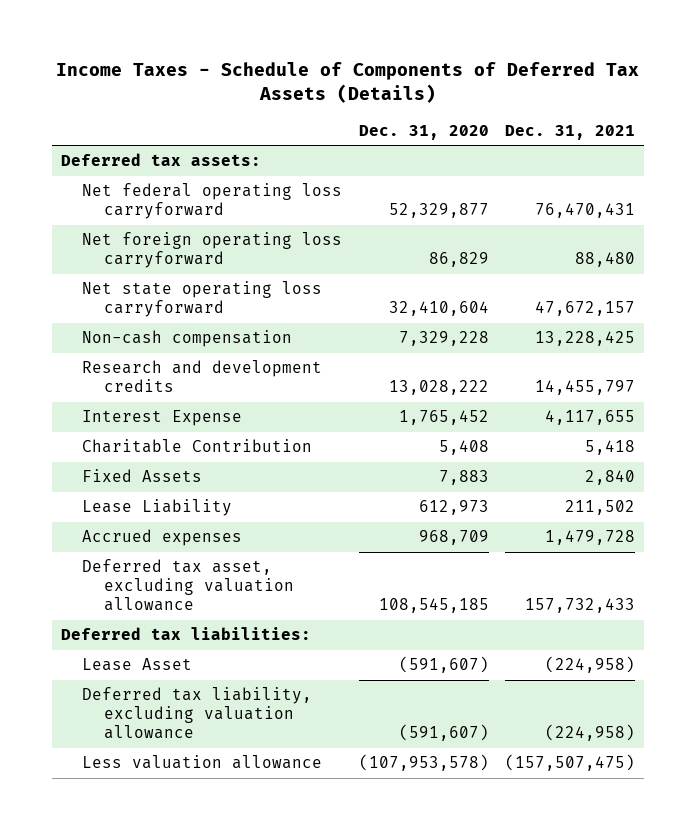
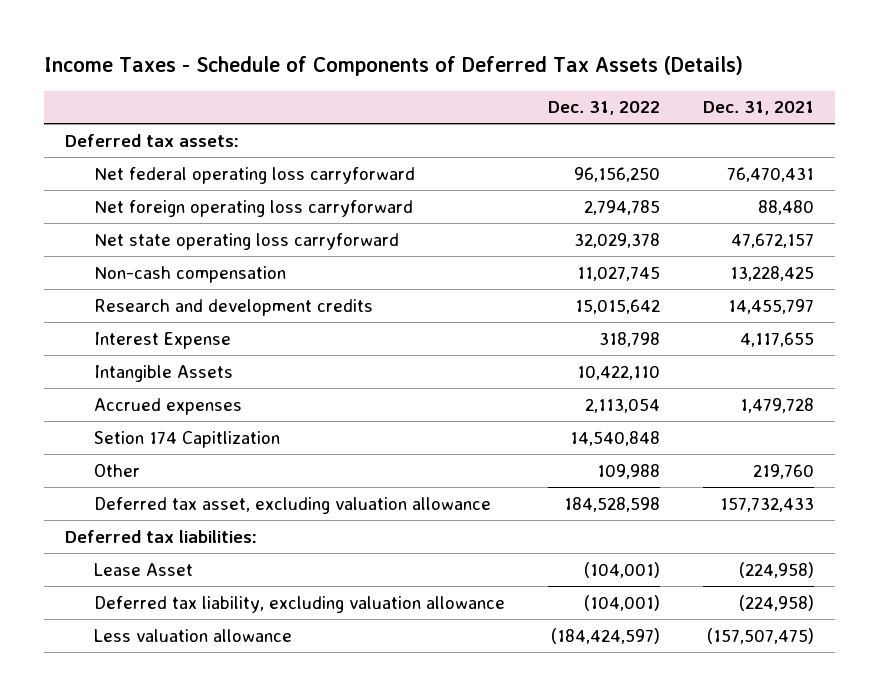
[358,124,489,140] Dec. 31, 2020 -> none
none -> [548,101,661,116] Dec. 31, 2022
[82,439,313,454] Charitable Contribution -> none
[82,469,203,483] Fixed Assets -> none
[82,499,233,517] Lease Liability -> none
none -> [94,364,234,382] Intangible Assets
none -> [94,430,281,448] Setion 174 Capitlization
none -> [94,463,141,477] Other

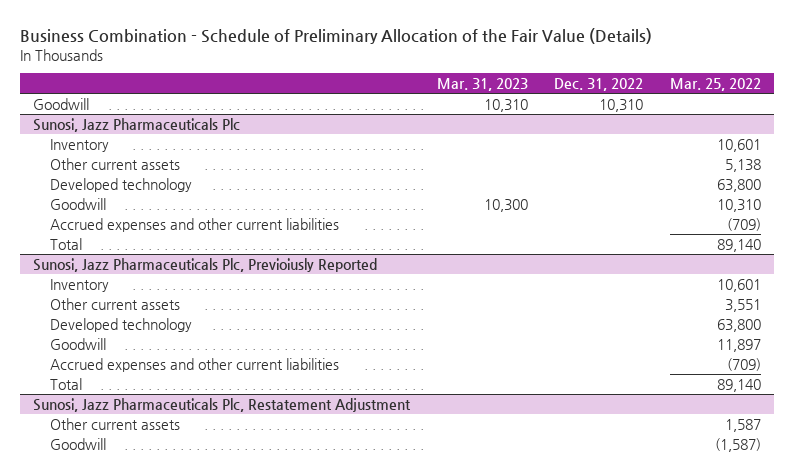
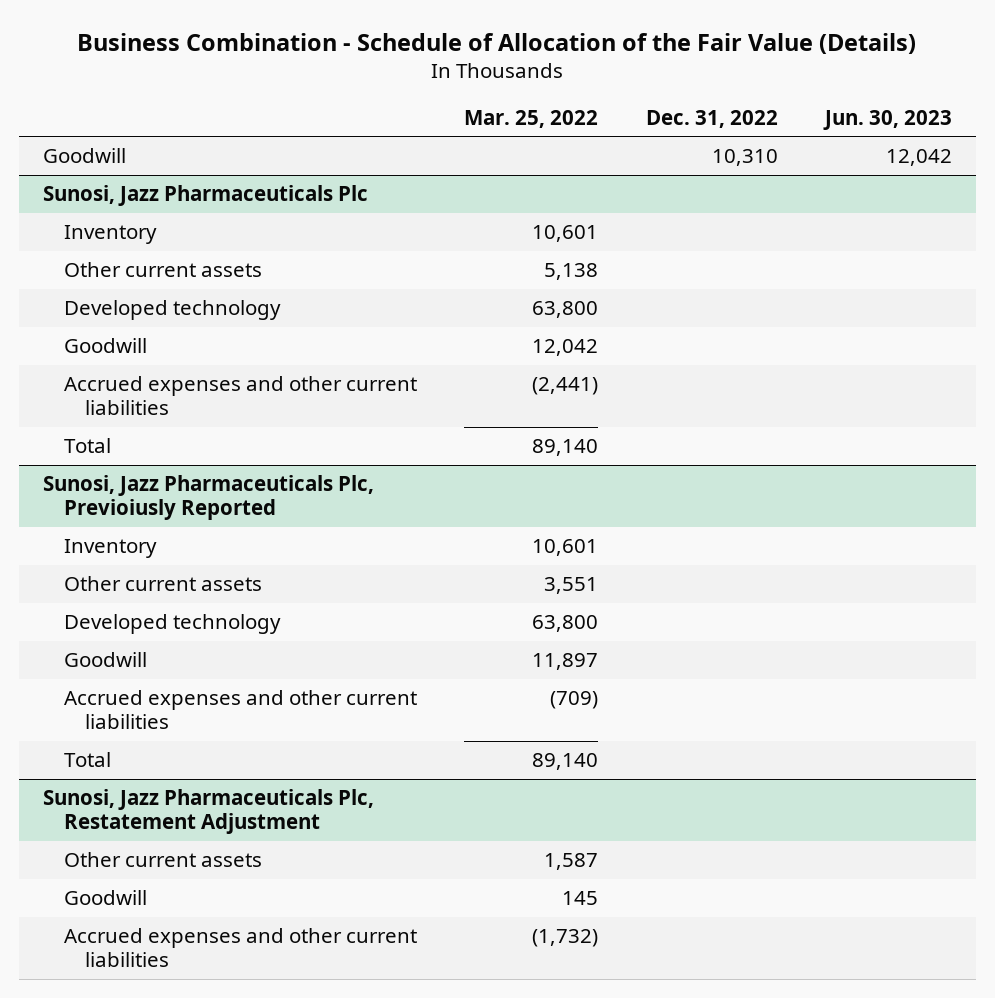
[20,28,653,45] Business Combination - Schedule of Preliminary Allocation of the Fair Value (Details) -> [77,32,917,54] Business Combination - Schedule of Allocation of the Fair Value (Details)
[436,78,528,92] Mar. 31, 2023 -> none
none -> [823,109,953,130] Jun. 30, 2023
[716,198,761,212] 10,310 -> [532,339,599,357] 12,042
[726,217,761,231] (709) -> [532,377,599,396] (2,441)
[714,437,761,452] (1,587) -> [562,891,599,906] 145
none -> [64,928,418,968] Accrued expenses and other current liabilities

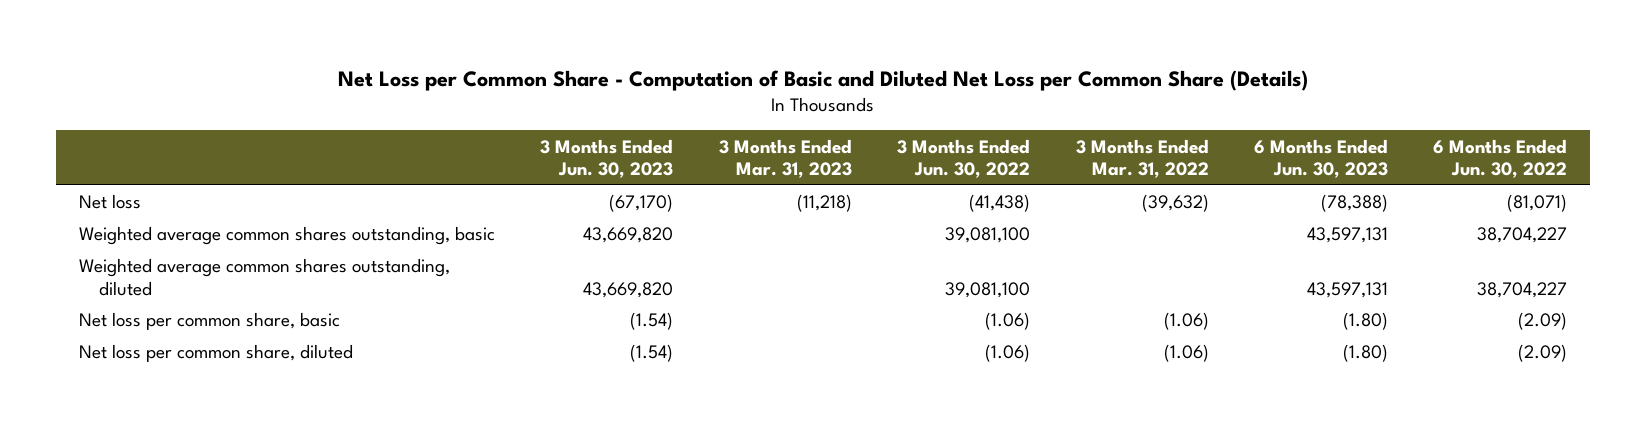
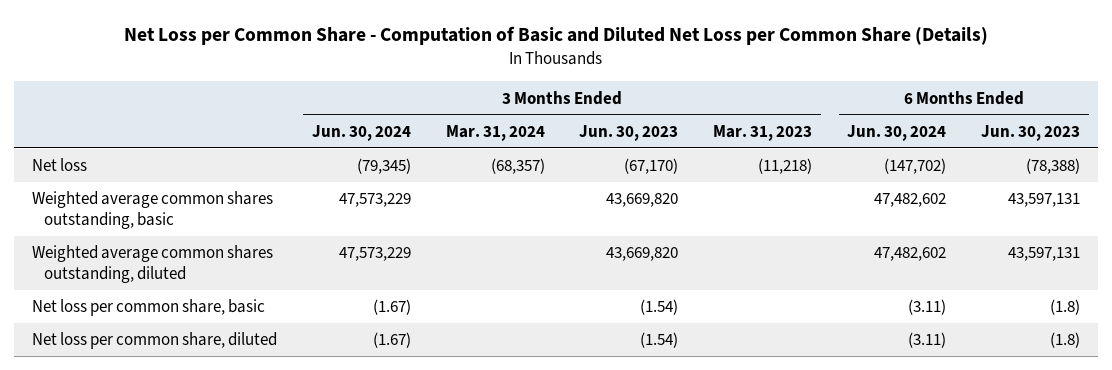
[897,138,1031,178] 3 Months Ended Jun. 30, 2022 -> none
[1075,138,1209,178] 3 Months Ended Mar. 31, 2022 -> none
[1433,138,1568,178] 6 Months Ended Jun. 30, 2022 -> none
none -> [311,124,411,141] Jun. 30, 2024
none -> [445,124,545,141] Mar. 31, 2024
none -> [847,124,947,141] Jun. 30, 2024
[1342,312,1388,331] (1.80) -> [1050,299,1081,316] (1.8)
[1342,344,1388,363] (1.80) -> [1050,332,1081,349] (1.8)

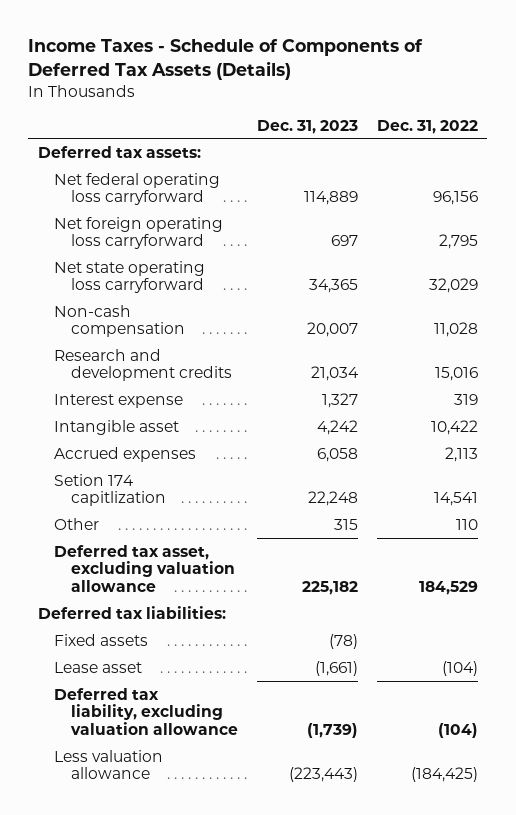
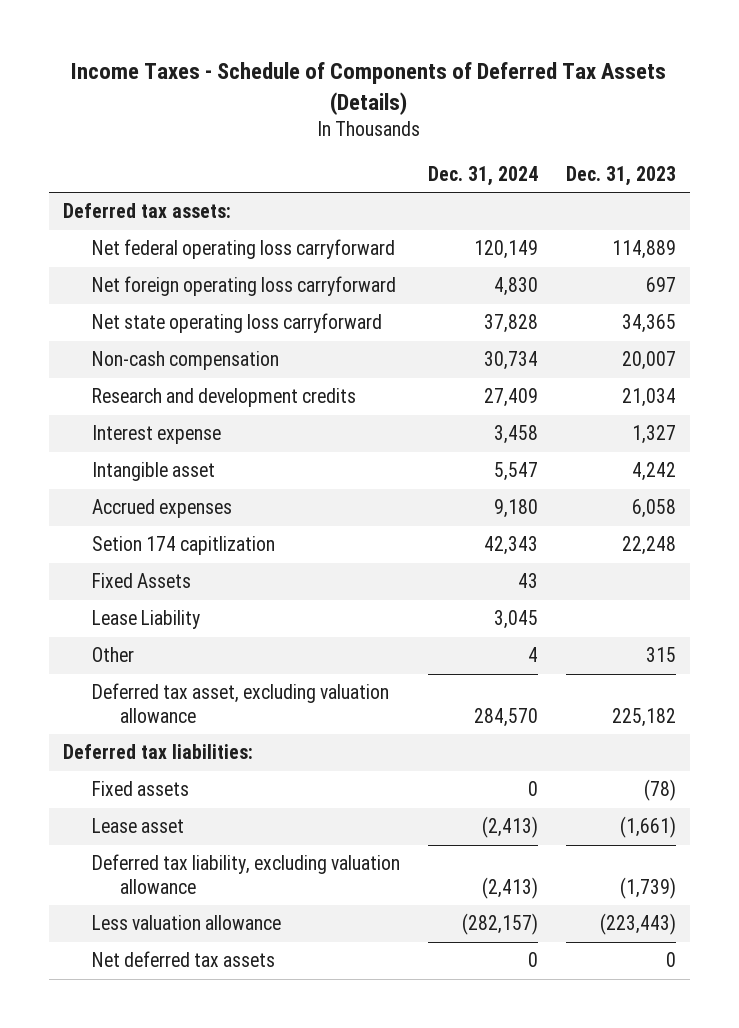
[376,119,478,134] Dec. 31, 2022 -> none
none -> [427,165,538,186] Dec. 31, 2024
none -> [91,573,191,589] Fixed Assets
none -> [91,610,200,630] Lease Liability
none -> [91,951,275,968] Net deferred tax assets

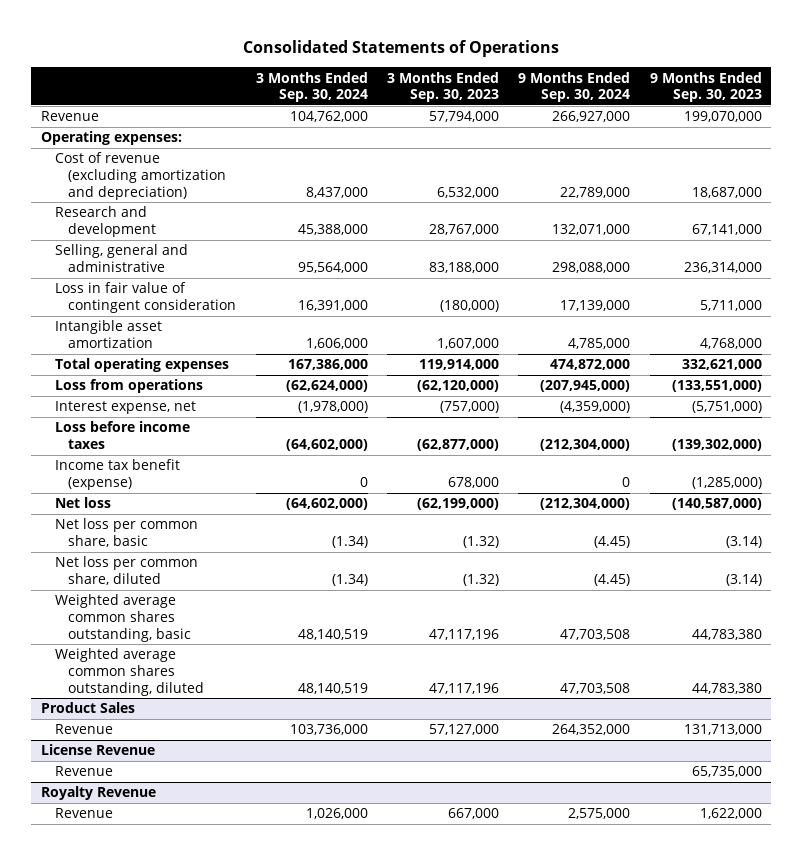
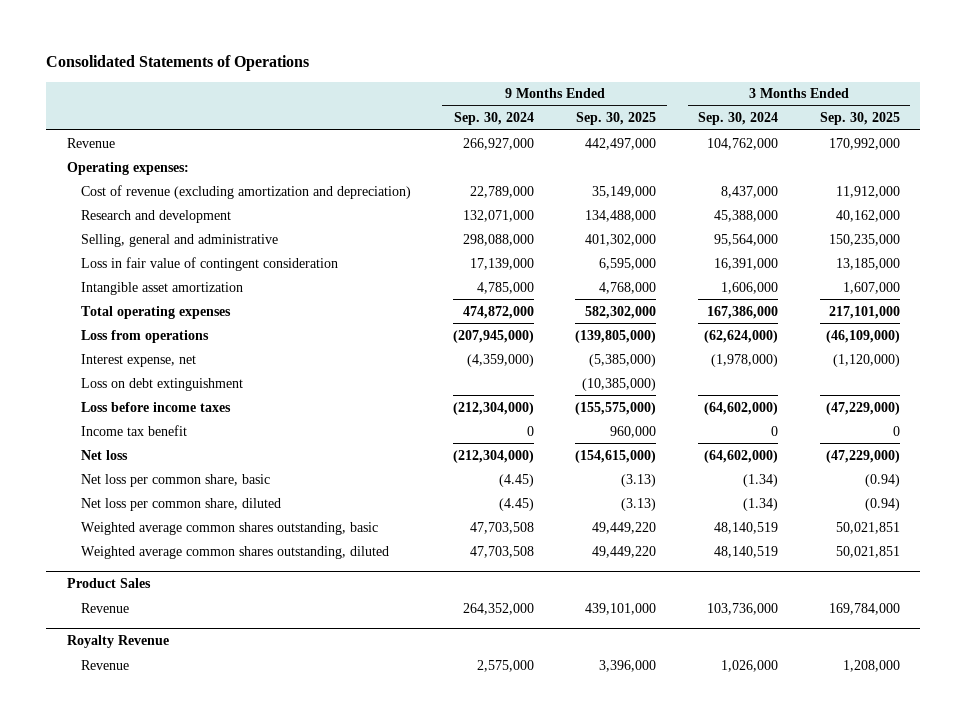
[387,71,500,103] 3 Months Ended Sep. 30, 2023 -> none
[649,71,762,103] 9 Months Ended Sep. 30, 2023 -> none
none -> [576,112,657,126] Sep. 30, 2025
none -> [819,112,900,126] Sep. 30, 2025
none -> [81,377,244,391] Loss on debt extinguishment
[54,459,180,491] Income tax benefit (expense) -> [81,424,188,436] Income tax benefit
[40,744,155,756] License Revenue -> none
[54,766,113,777] Revenue -> none

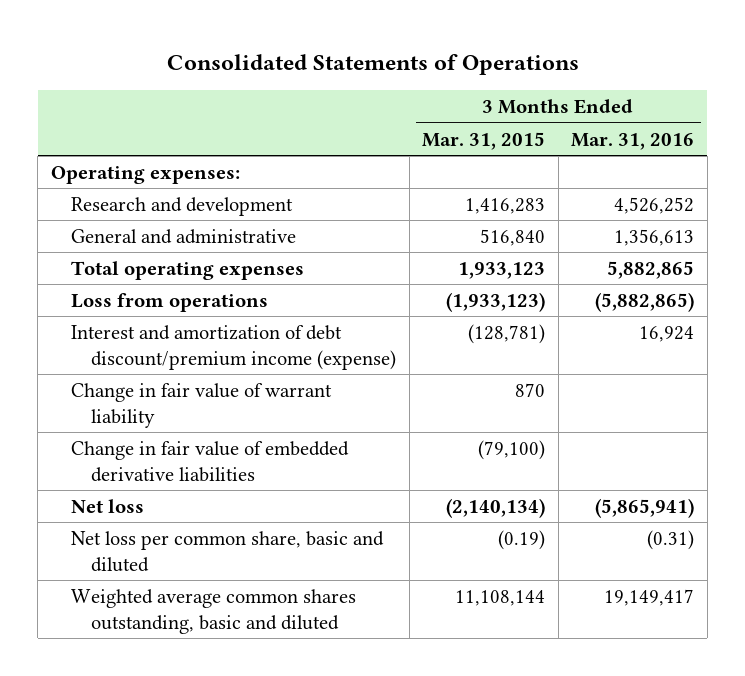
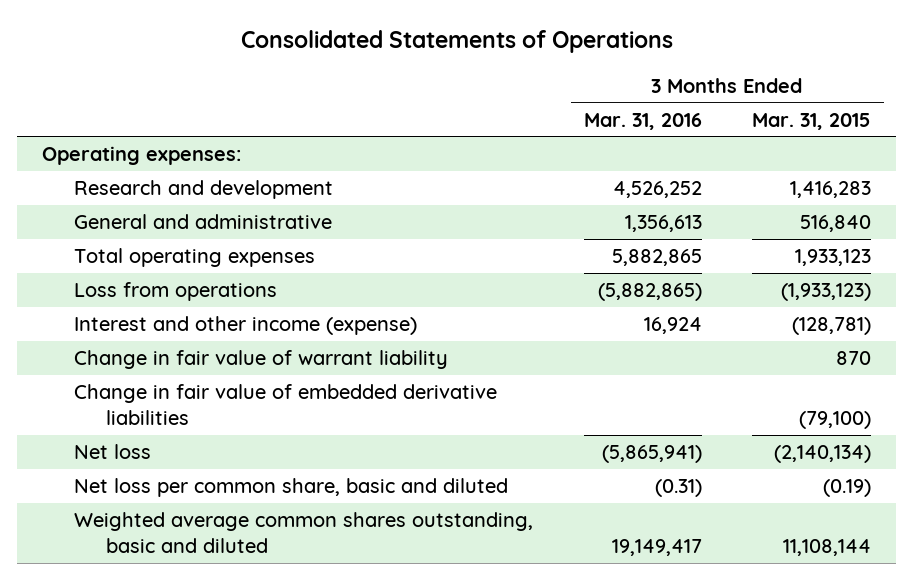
[71,324,397,370] Interest and amortization of debt discount/premium income (expense) -> [74,316,418,336] Interest and other income (expense)

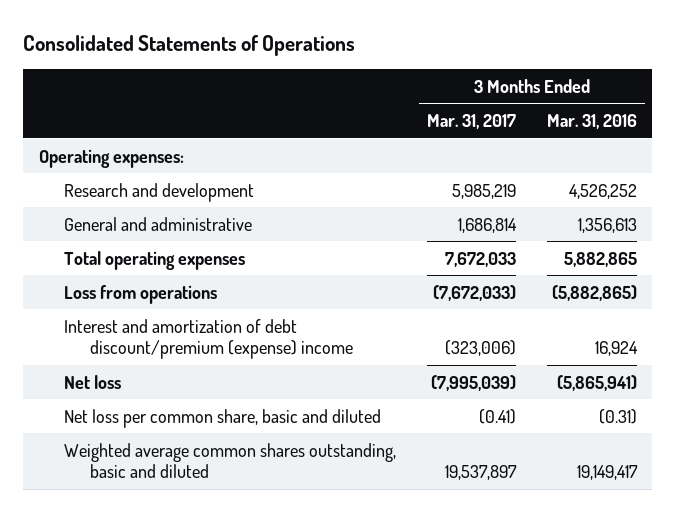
[752,112,872,130] Mar. 31, 2015 -> none
none -> [427,114,517,130] Mar. 31, 2017
[74,350,449,370] Change in fair value of warrant liability -> none
[74,384,498,426] Change in fair value of embedded derivative liabilities -> none
[74,316,418,336] Interest and other income (expense) -> [64,318,354,360] Interest and amortization of debt discount/premium (expense) income

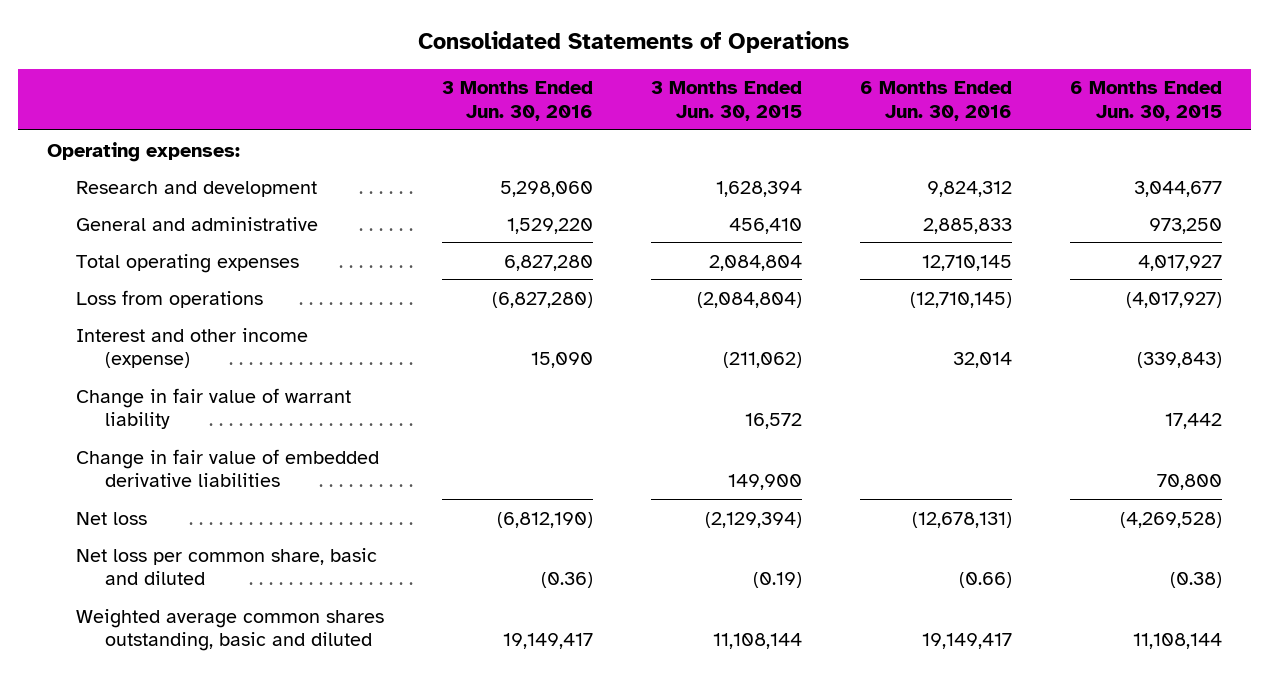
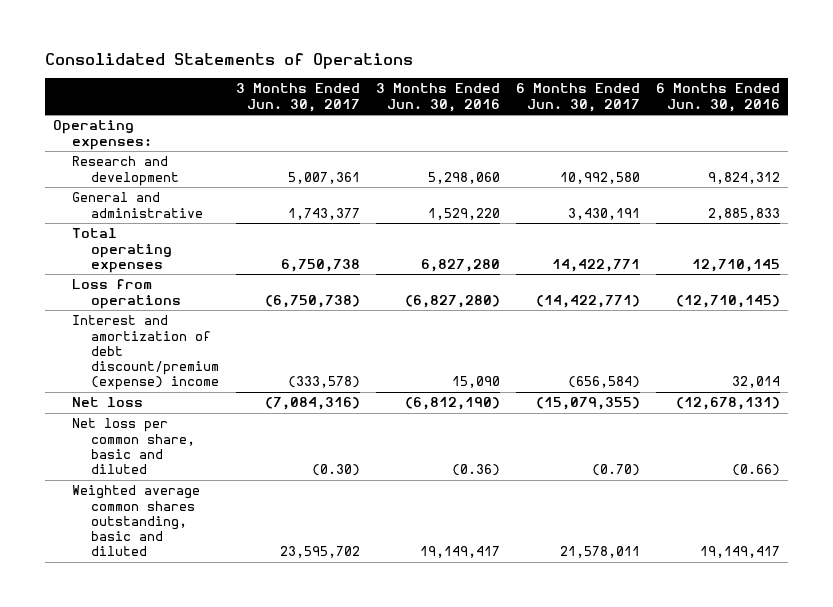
[651,81,803,121] 3 Months Ended Jun. 30, 2015 -> none
[1070,81,1223,121] 6 Months Ended Jun. 30, 2015 -> none
none -> [235,83,360,112] 3 Months Ended Jun. 30, 2017
none -> [516,83,641,112] 6 Months Ended Jun. 30, 2017
[76,387,352,430] Change in fair value of warrant liability -> none
[76,448,380,488] Change in fair value of embedded derivative liabilities -> none
[76,327,309,369] Interest and other income (expense) -> [72,315,220,391] Interest and amortization of debt discount/premium (expense) income

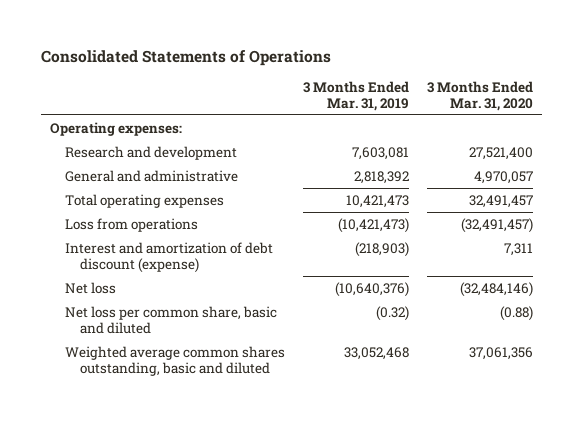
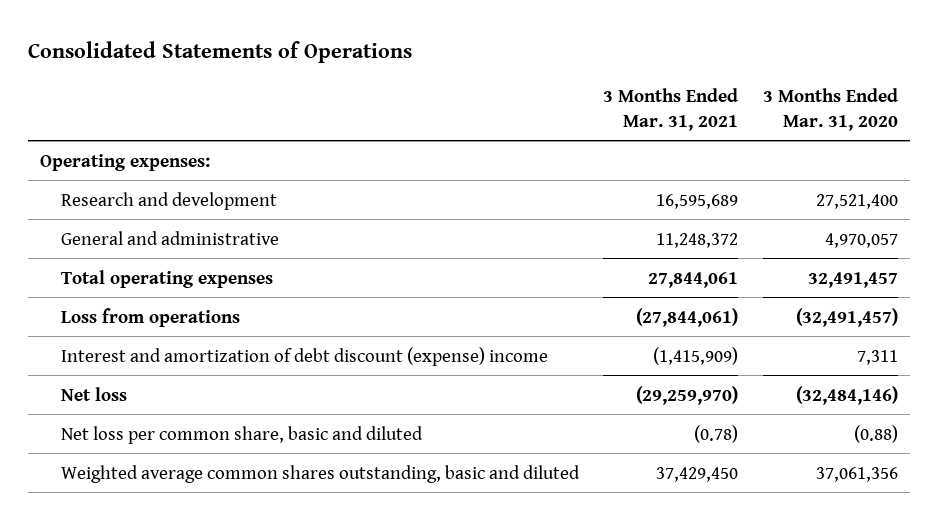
[303,80,410,111] 3 Months Ended Mar. 31, 2019 -> none
none -> [603,88,739,131] 3 Months Ended Mar. 31, 2021
[65,241,274,273] Interest and amortization of debt discount (expense) -> [60,346,548,366] Interest and amortization of debt discount (expense) income

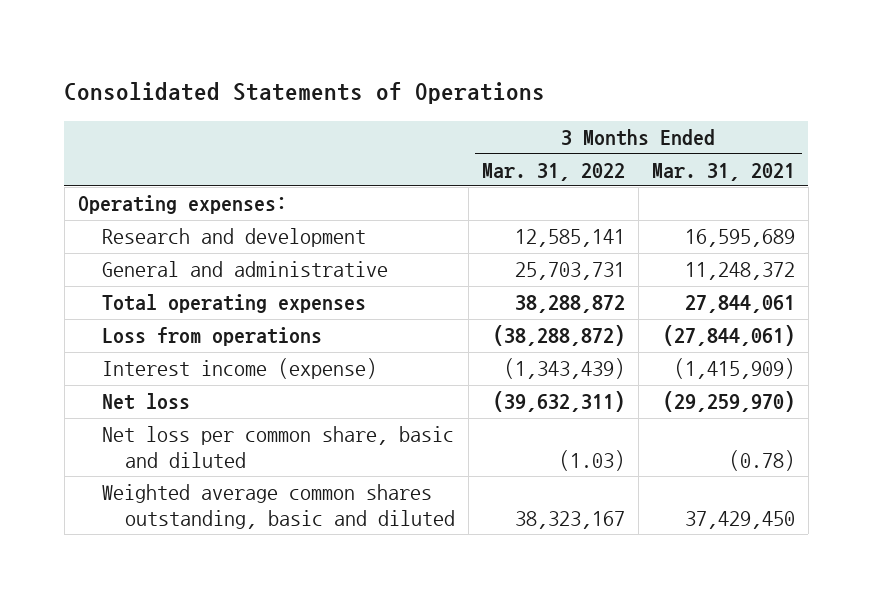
[762,88,898,131] 3 Months Ended Mar. 31, 2020 -> none
none -> [482,162,626,181] Mar. 31, 2022
[60,346,548,366] Interest and amortization of debt discount (expense) income -> [101,358,377,380] Interest income (expense)

